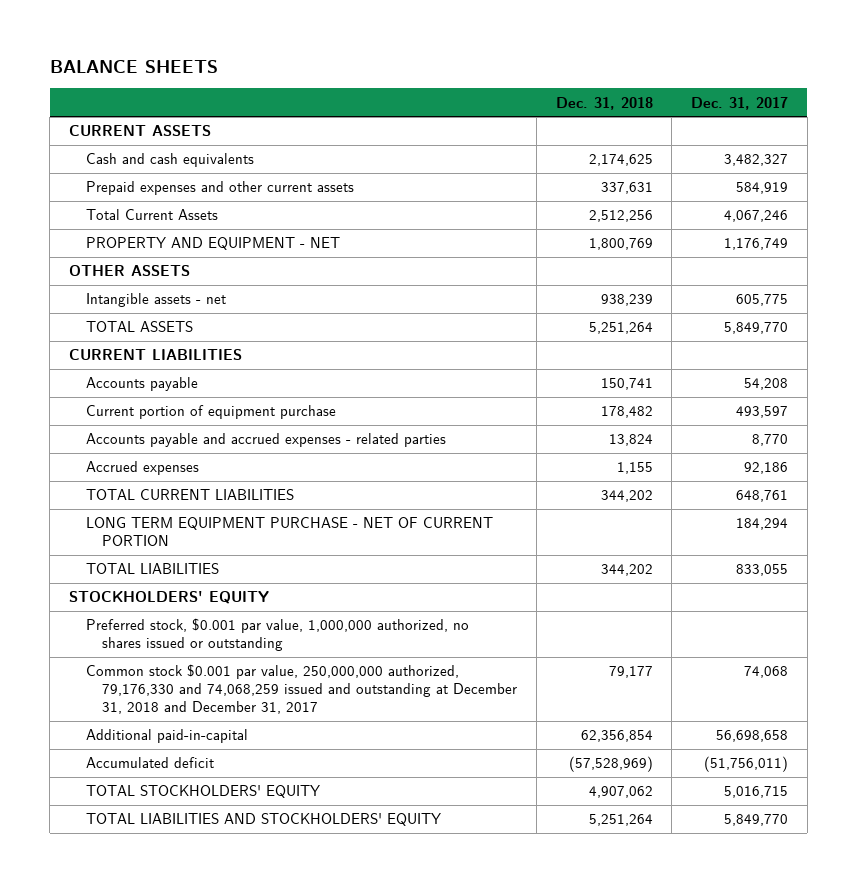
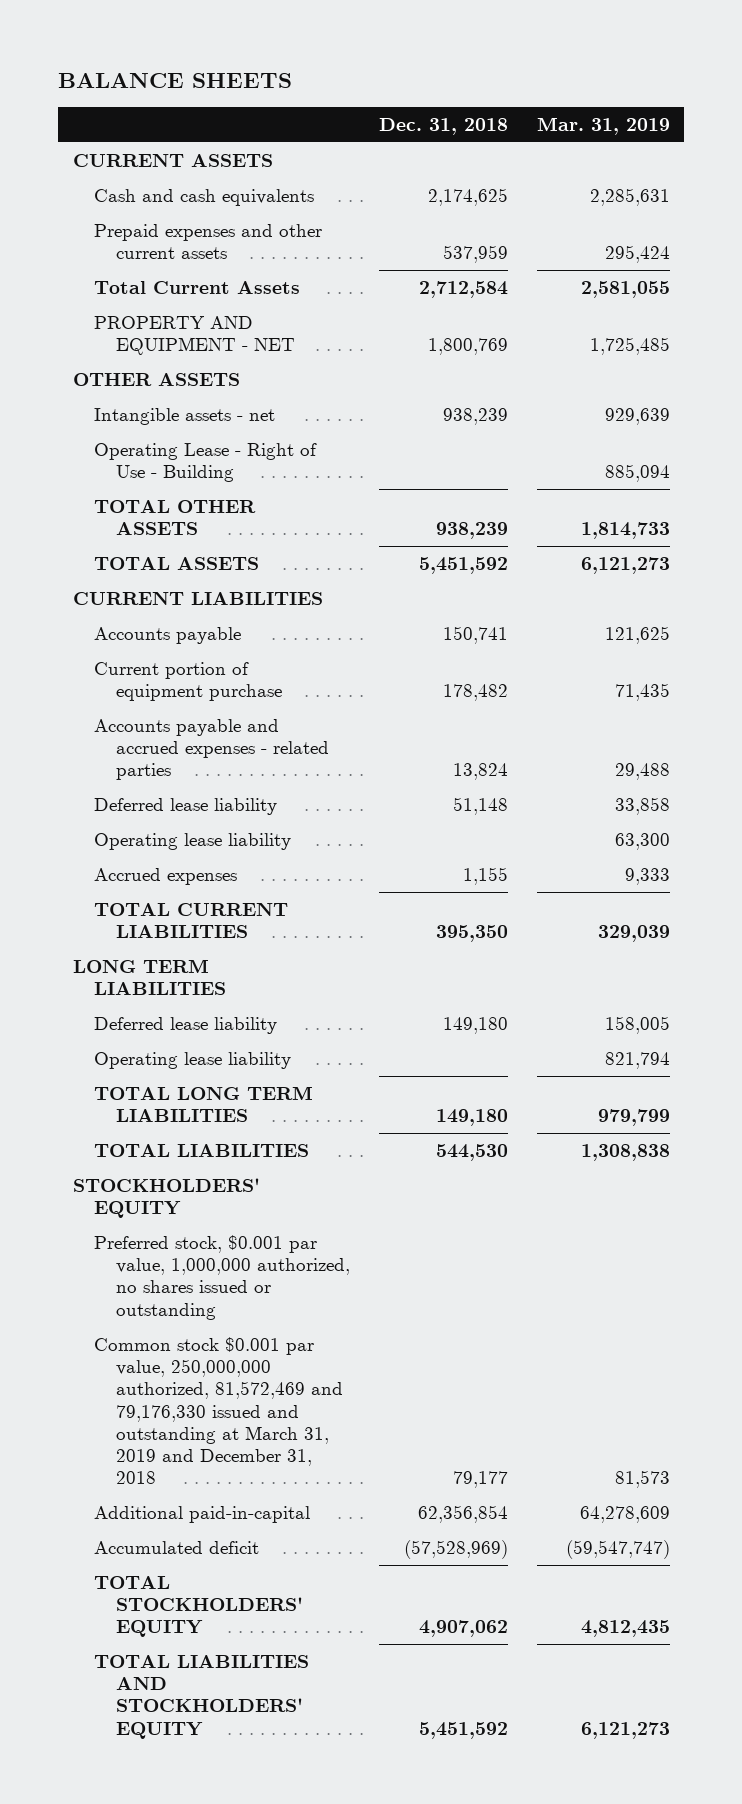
[690,96,788,110] Dec. 31, 2017 -> none
none -> [536,116,670,135] Mar. 31, 2019
[600,182,653,195] 337,631 -> [442,245,508,264] 537,959
[588,210,653,223] 2,512,256 -> [418,281,508,299] 2,712,584
none -> [94,443,318,483] Operating Lease - Right of Use - Building
none -> [94,500,257,536] TOTAL OTHER ASSETS
[588,322,653,335] 5,251,264 -> [418,557,508,575] 5,451,592
none -> [94,798,278,816] Deferred lease liability
none -> [94,833,292,851] Operating lease liability
[85,517,493,547] LONG TERM EQUIPMENT PURCHASE - NET OF CURRENT PORTION -> none
[600,490,653,503] 344,202 -> [435,925,508,943] 395,350
none -> [72,959,227,996] LONG TERM LIABILITIES
none -> [94,1017,278,1035] Deferred lease liability
none -> [94,1052,292,1070] Operating lease liability
none -> [94,1086,314,1123] TOTAL LONG TERM LIABILITIES
[600,564,653,577] 344,202 -> [435,1144,508,1162] 544,530
[85,664,518,715] Common stock $0.001 par value, 250,000,000 authorized, 79,176,330 and 74,068,259 issued and outstanding at December 31, 2018 and December 31, 2017 -> [94,1337,343,1485] Common stock $0.001 par value, 250,000,000 authorized, 81,572,469 and 79,176,330 issued and outstanding at March 31, 2019 and December 31, 2018
[588,814,653,827] 5,251,264 -> [418,1721,508,1739] 5,451,592

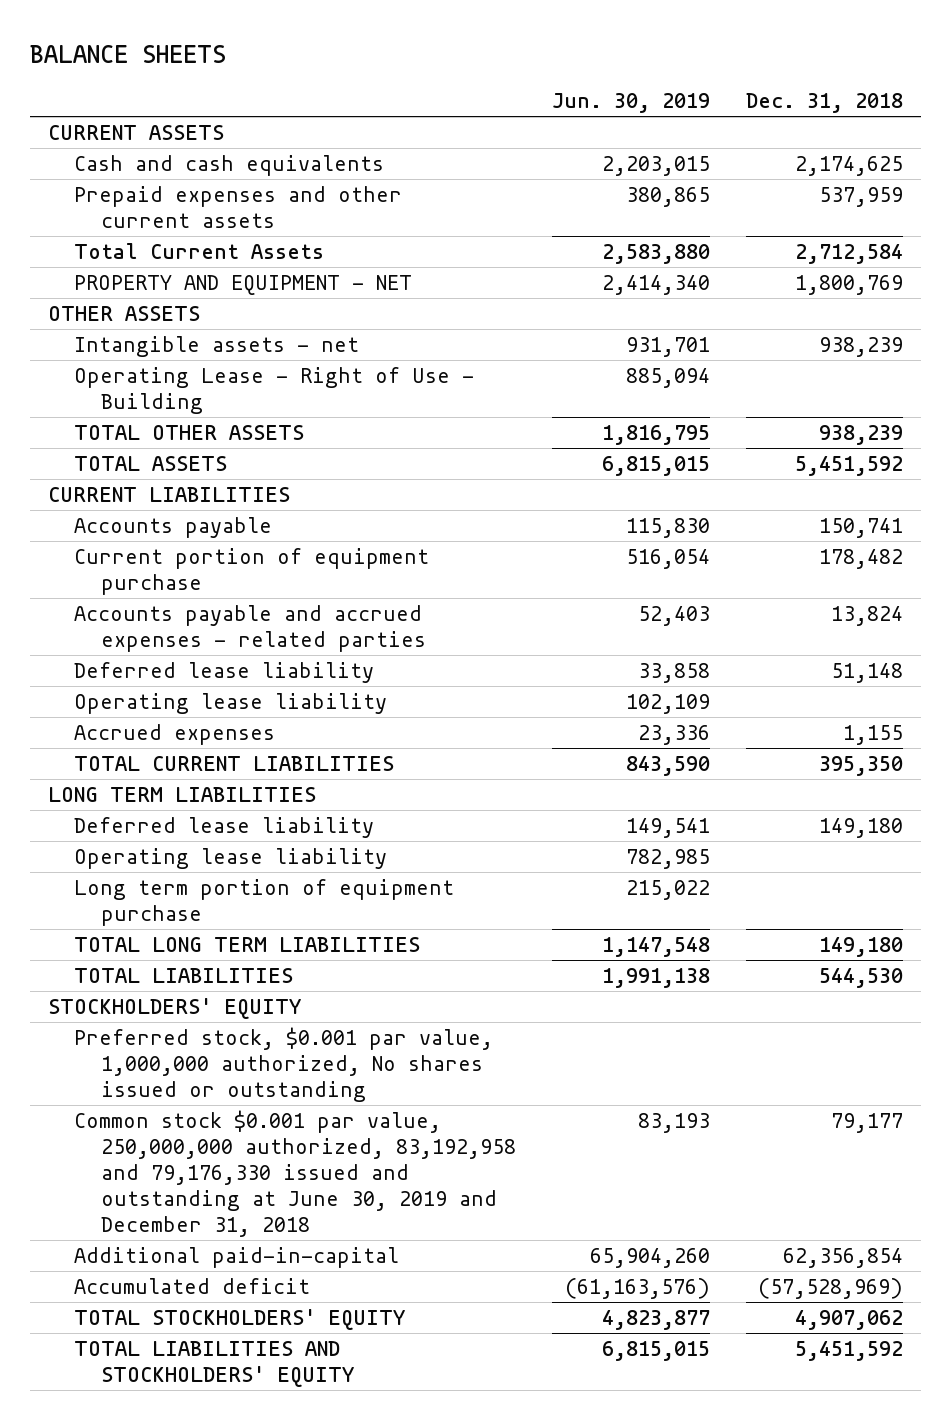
[536,116,670,135] Mar. 31, 2019 -> none
none -> [551,93,710,114] Jun. 30, 2019
none -> [74,879,455,927] Long term portion of equipment purchase
[94,1235,350,1320] Preferred stock, $0.001 par value, 1,000,000 authorized, no shares issued or outstanding -> [74,1027,494,1103] Preferred stock, $0.001 par value, 1,000,000 authorized, No shares issued or outstanding
[94,1337,343,1485] Common stock $0.001 par value, 250,000,000 authorized, 81,572,469 and 79,176,330 issued and outstanding at March 31, 2019 and December 31, 2018 -> [74,1110,516,1237] Common stock $0.001 par value, 250,000,000 authorized, 83,192,958 and 79,176,330 issued and outstanding at June 30, 2019 and December 31, 2018

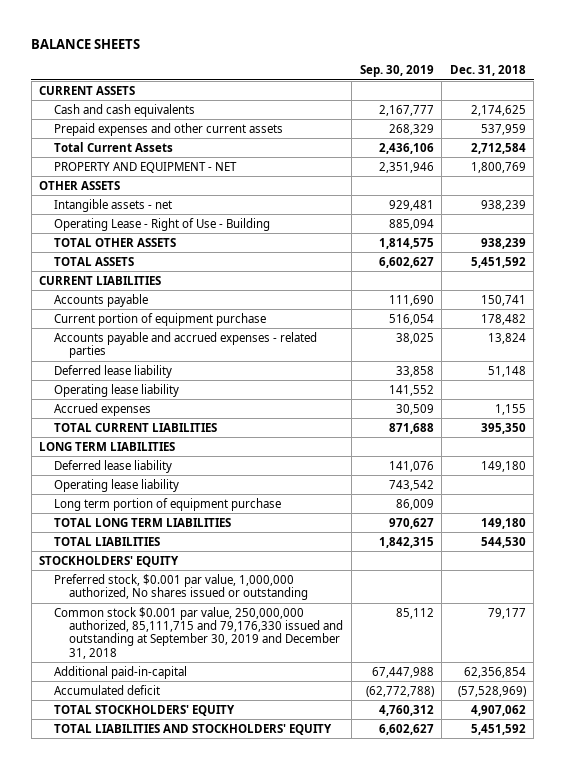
[551,93,710,114] Jun. 30, 2019 -> none
none -> [359,65,434,78] Sep. 30, 2019
[74,1110,516,1237] Common stock $0.001 par value, 250,000,000 authorized, 83,192,958 and 79,176,330 issued and outstanding at June 30, 2019 and December 31, 2018 -> [54,606,344,659] Common stock $0.001 par value, 250,000,000 authorized, 85,111,715 and 79,176,330 issued and outstanding at September 30, 2019 and December 31, 2018

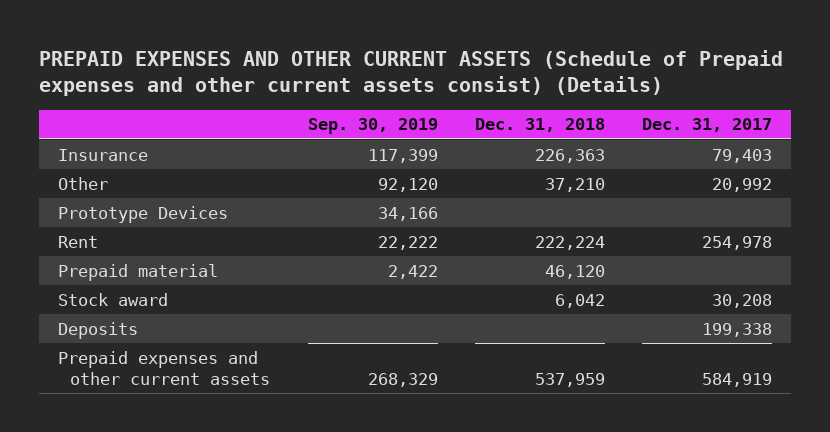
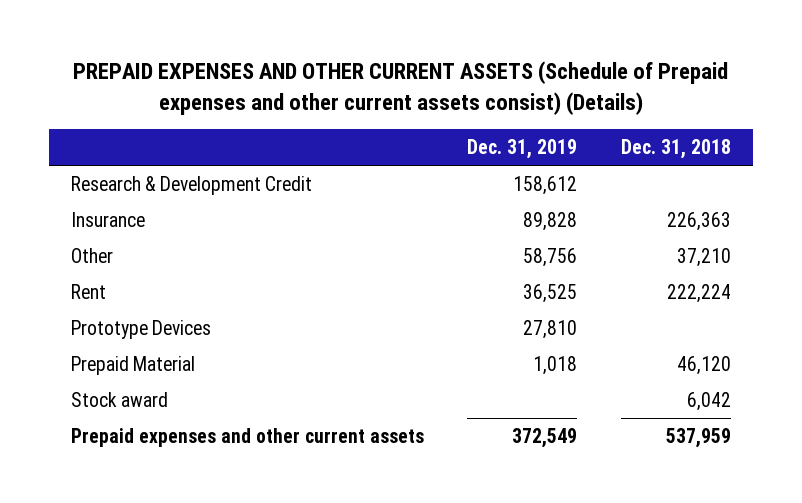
[307,118,438,135] Sep. 30, 2019 -> none
[642,118,773,133] Dec. 31, 2017 -> none
none -> [467,139,578,160] Dec. 31, 2019
none -> [70,175,312,195] Research & Development Credit
[57,205,228,223] Prototype Devices -> [70,319,211,339] Prototype Devices
[57,263,218,281] Prepaid material -> [70,355,195,375] Prepaid Material
[57,321,138,339] Deposits -> none

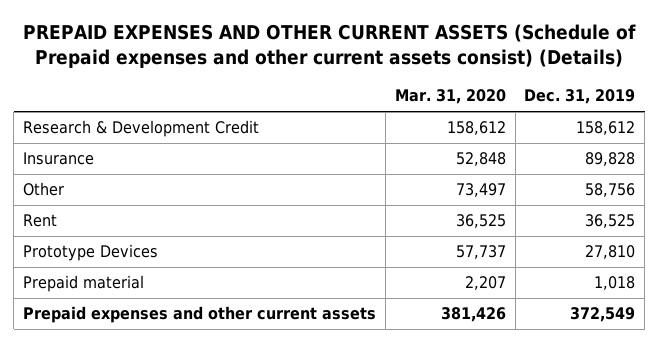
[620,139,731,160] Dec. 31, 2018 -> none
none -> [394,89,506,105] Mar. 31, 2020
[70,391,168,407] Stock award -> none
[70,355,195,375] Prepaid Material -> [22,275,144,293] Prepaid material

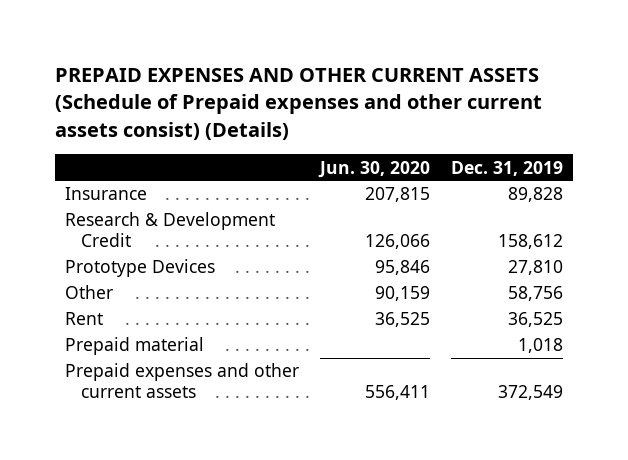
[394,89,506,105] Mar. 31, 2020 -> none
none -> [317,160,430,178] Jun. 30, 2020
[22,120,259,138] Research & Development Credit -> [65,212,276,247] Research & Development Credit
[22,244,158,262] Prototype Devices -> [65,259,216,278] Prototype Devices

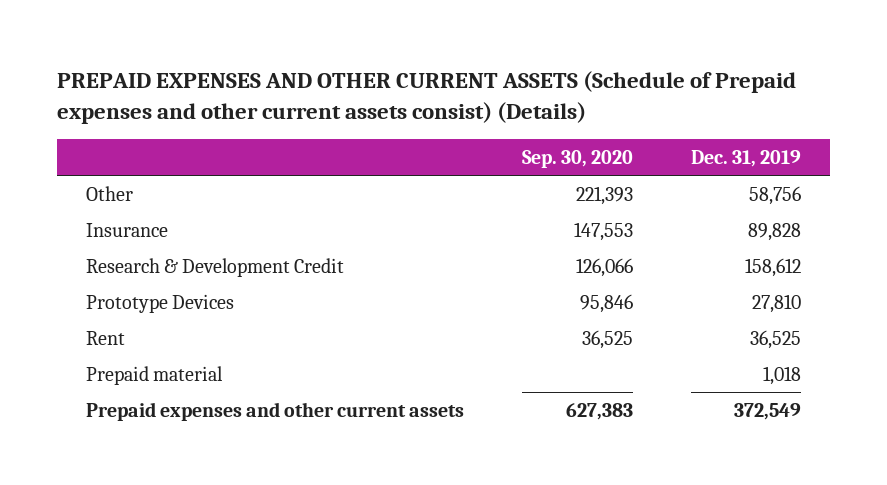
[317,160,430,178] Jun. 30, 2020 -> none
none -> [521,150,633,169] Sep. 30, 2020
[65,285,114,300] Other -> [85,185,133,201] Other

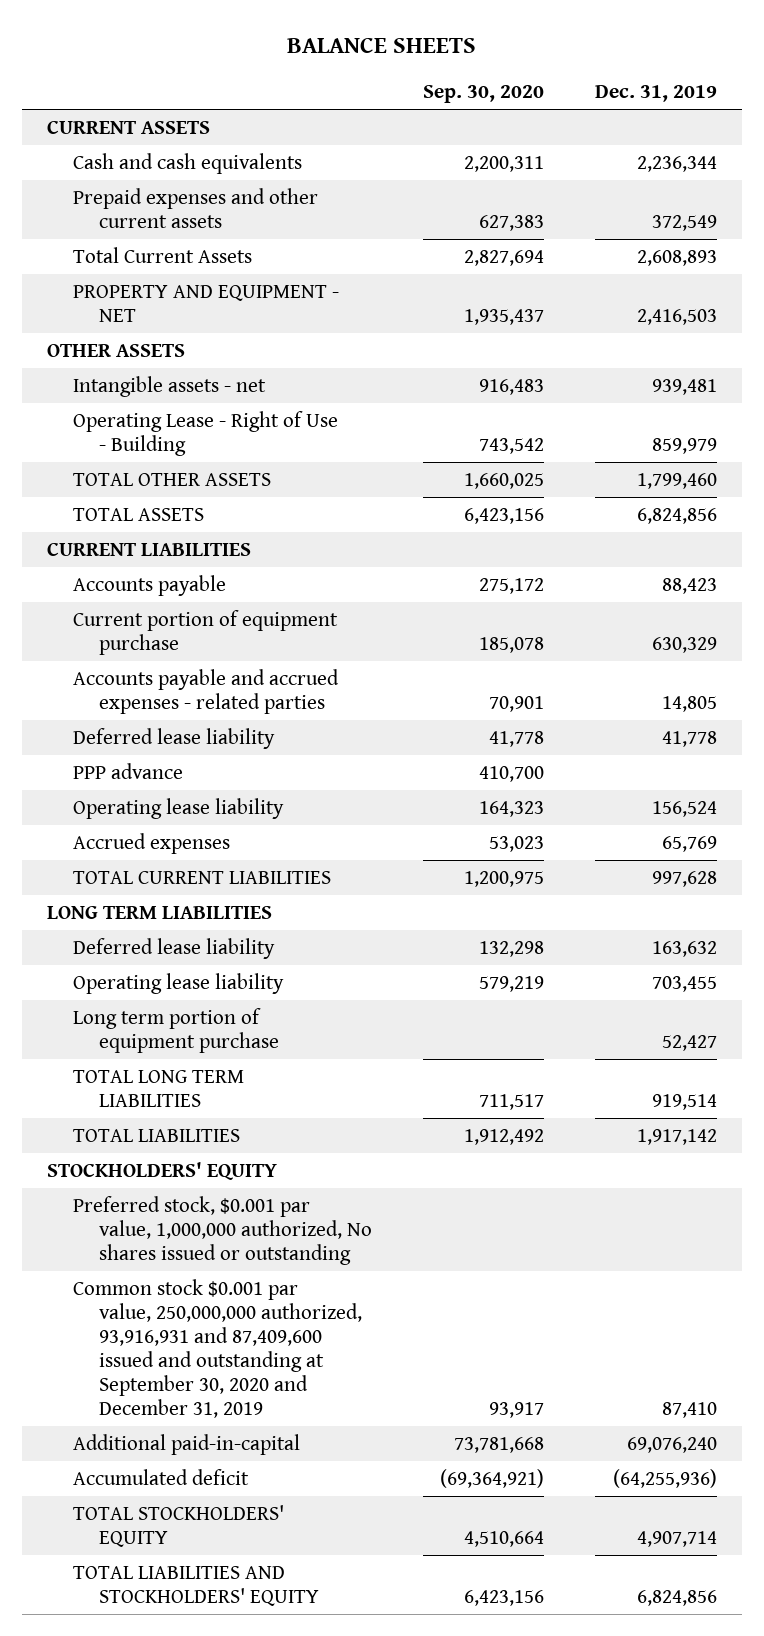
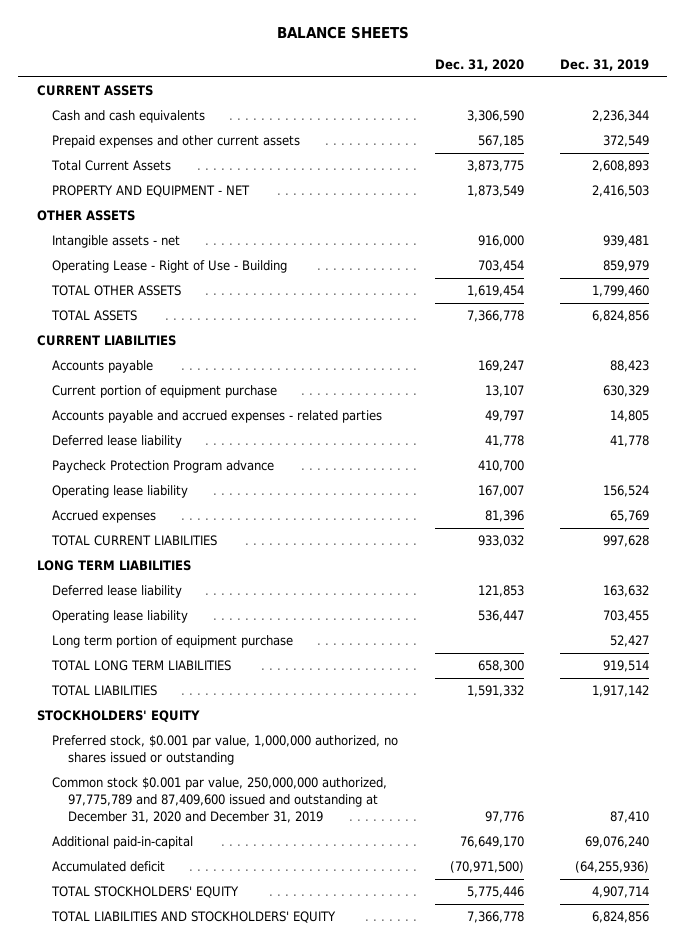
[422,84,544,103] Sep. 30, 2020 -> none
none -> [434,58,524,71] Dec. 31, 2020
[73,762,184,779] PPP advance -> [52,460,275,474] Paycheck Protection Program advance
[73,1195,373,1265] Preferred stock, $0.001 par value, 1,000,000 authorized, No shares issued or outstanding -> [52,735,399,766] Preferred stock, $0.001 par value, 1,000,000 authorized, no shares issued or outstanding
[73,1278,363,1418] Common stock $0.001 par value, 250,000,000 authorized, 93,916,931 and 87,409,600 issued and outstanding at September 30, 2020 and December 31, 2019 -> [52,777,388,823] Common stock $0.001 par value, 250,000,000 authorized, 97,775,789 and 87,409,600 issued and outstanding at December 31, 2020 and December 31, 2019

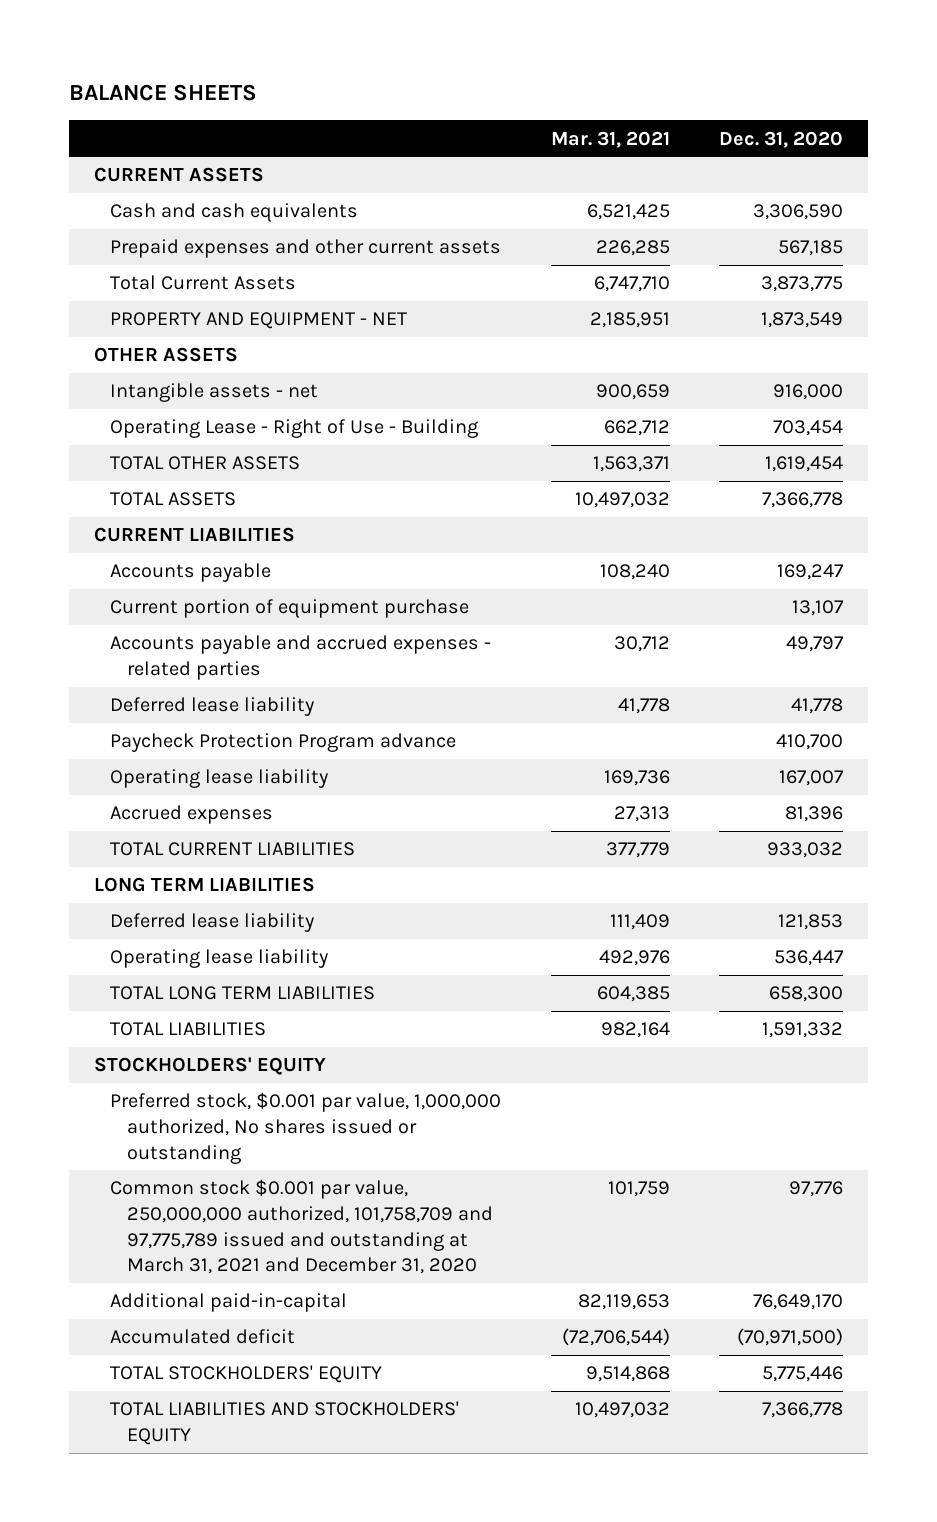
[559,58,649,71] Dec. 31, 2019 -> none
none -> [550,130,670,148] Mar. 31, 2021
[52,635,294,649] Long term portion of equipment purchase -> none
[52,735,399,766] Preferred stock, $0.001 par value, 1,000,000 authorized, no shares issued or outstanding -> [110,1092,502,1164] Preferred stock, $0.001 par value, 1,000,000 authorized, No shares issued or outstanding
[52,777,388,823] Common stock $0.001 par value, 250,000,000 authorized, 97,775,789 and 87,409,600 issued and outstanding at December 31, 2020 and December 31, 2019 -> [110,1179,493,1275] Common stock $0.001 par value, 250,000,000 authorized, 101,758,709 and 97,775,789 issued and outstanding at March 31, 2021 and December 31, 2020

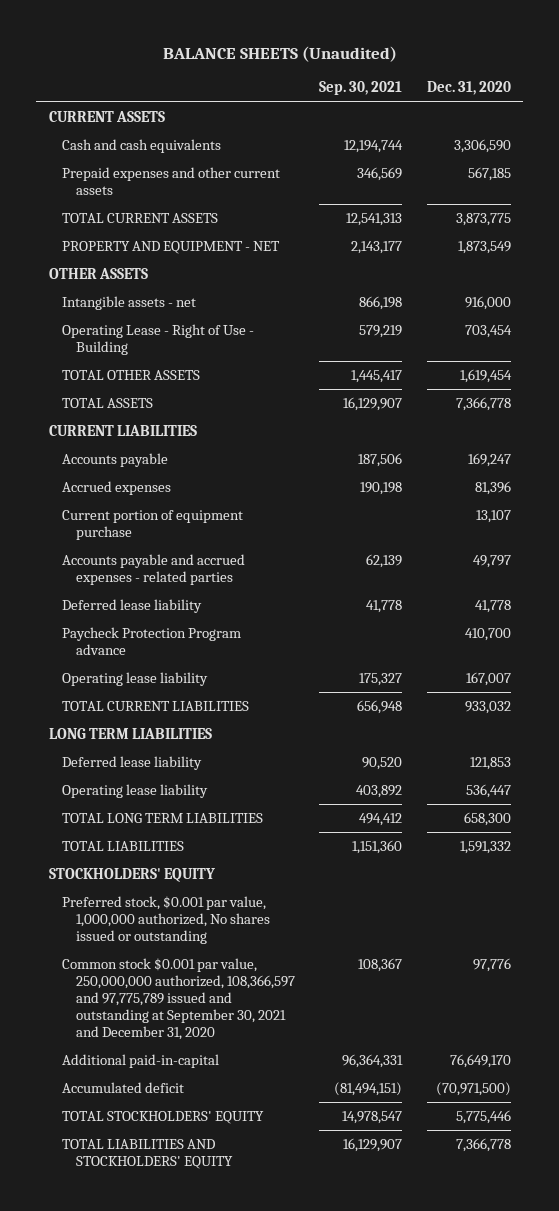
[69,84,258,102] BALANCE SHEETS -> [162,45,397,62] BALANCE SHEETS (Unaudited)
[550,130,670,148] Mar. 31, 2021 -> none
none -> [319,81,403,96] Sep. 30, 2021
[110,275,297,291] Total Current Assets -> [62,213,219,224] TOTAL CURRENT ASSETS
[110,805,274,825] Accrued expenses -> [62,481,172,496] Accrued expenses
[110,1179,493,1275] Common stock $0.001 par value, 250,000,000 authorized, 101,758,709 and 97,775,789 issued and outstanding at March 31, 2021 and December 31, 2020 -> [62,958,295,1040] Common stock $0.001 par value, 250,000,000 authorized, 108,366,597 and 97,775,789 issued and outstanding at September 30, 2021 and December 31, 2020

